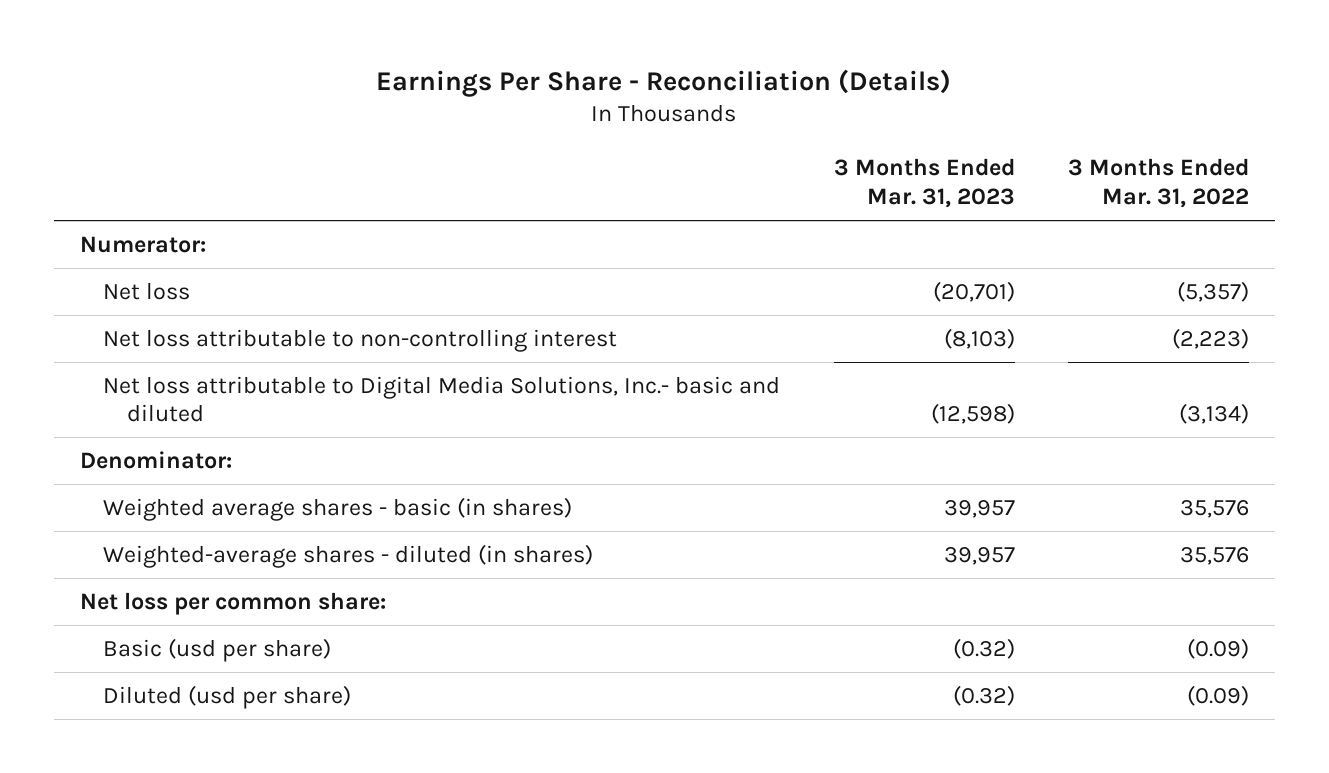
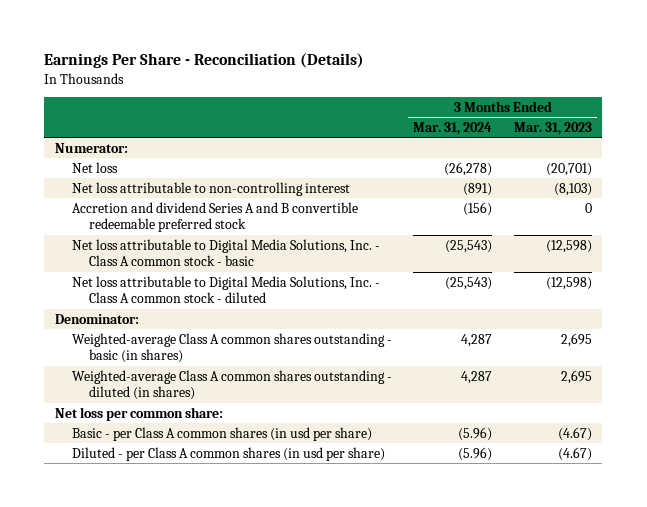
[1067,158,1249,209] 3 Months Ended Mar. 31, 2022 -> none
none -> [413,121,493,135] Mar. 31, 2024
none -> [71,201,358,233] Accretion and dividend Series A and B convertible redeemable preferred stock
[103,375,781,423] Net loss attributable to Digital Media Solutions, Inc.- basic and diluted -> [71,238,380,267] Net loss attributable to Digital Media Solutions, Inc. - Class A common stock - basic
none -> [71,275,380,304] Net loss attributable to Digital Media Solutions, Inc. - Class A common stock - diluted
[103,496,573,521] Weighted average shares - basic (in shares) -> [71,332,392,364] Weighted-average Class A common shares outstanding - basic (in shares)
[943,499,1015,518] 39,957 -> [560,332,592,347] 2,695
[103,543,594,568] Weighted-average shares - diluted (in shares) -> [71,369,392,401] Weighted-average Class A common shares outstanding - diluted (in shares)
[943,546,1015,565] 39,957 -> [560,369,592,384] 2,695
[103,637,332,662] Basic (usd per share) -> [71,426,372,441] Basic - per Class A common shares (in usd per share)
[952,637,1015,659] (0.32) -> [557,426,592,441] (4.67)
[103,684,352,709] Diluted (usd per share) -> [71,446,385,461] Diluted - per Class A common shares (in usd per share)
[952,684,1015,706] (0.32) -> [557,446,592,461] (4.67)

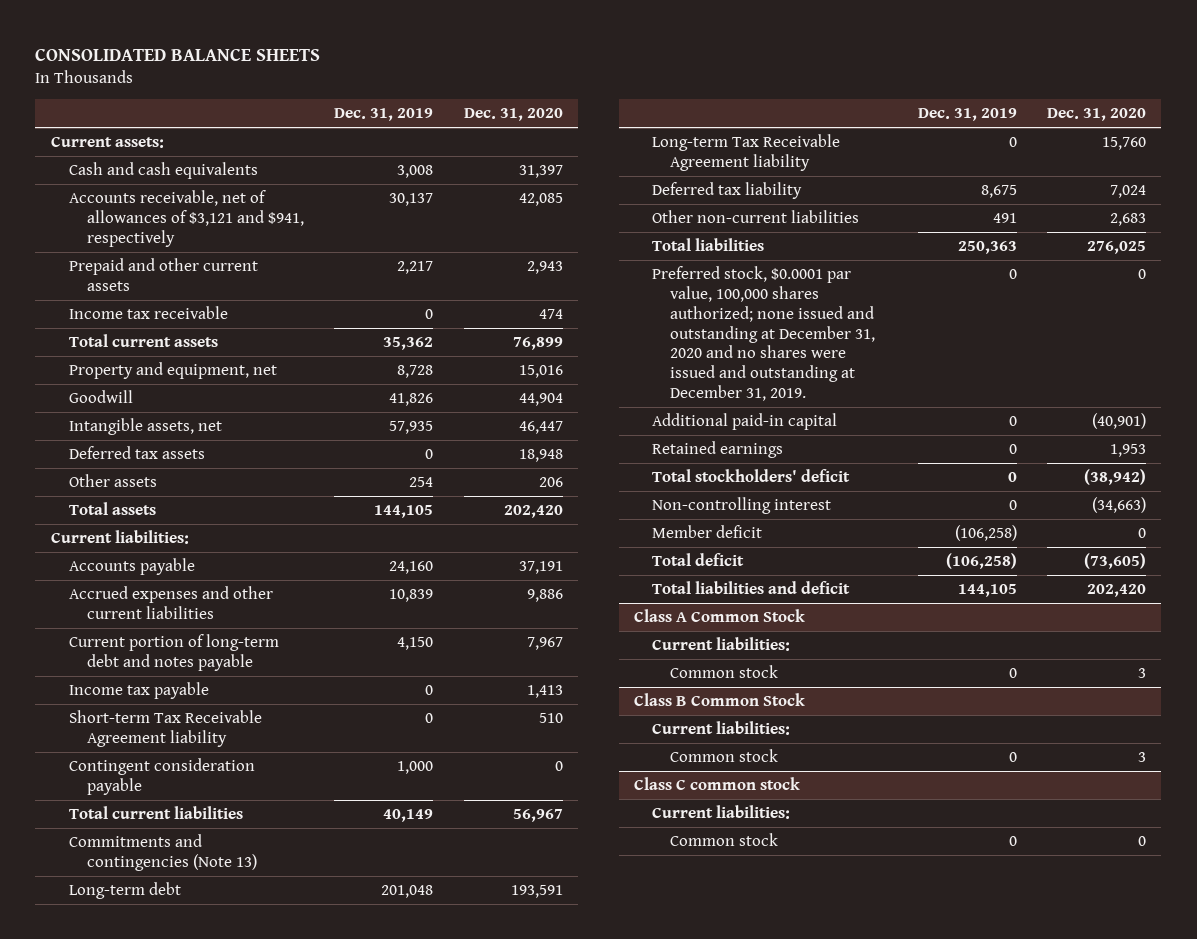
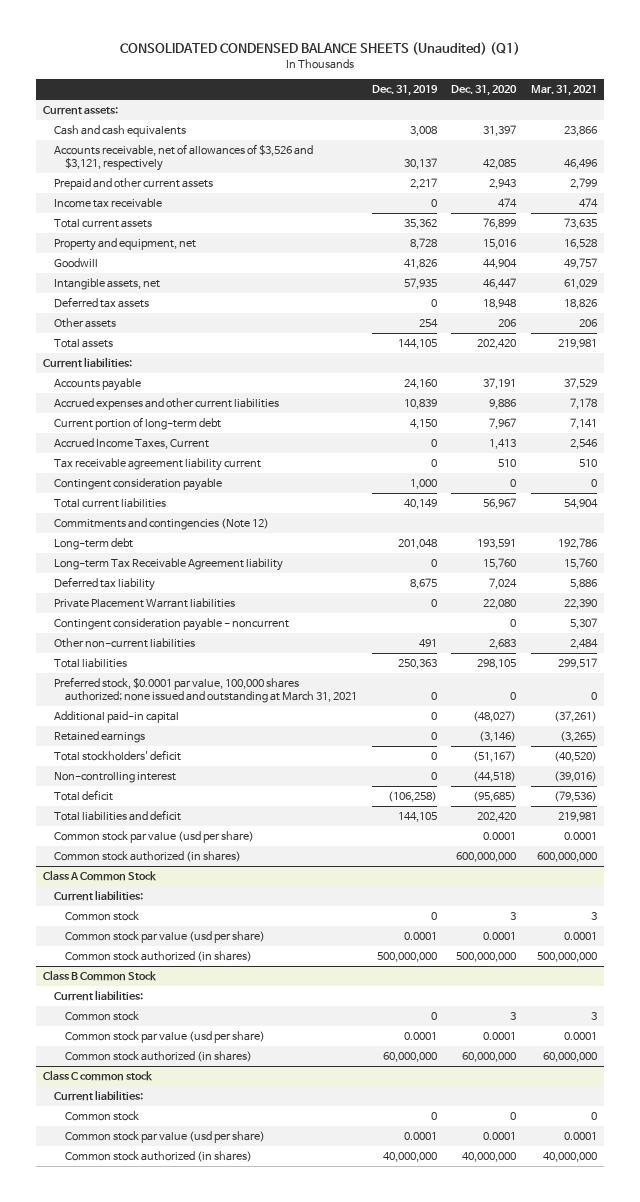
[35,47,321,61] CONSOLIDATED BALANCE SHEETS -> [119,41,520,55] CONSOLIDATED CONDENSED BALANCE SHEETS (Unaudited) (Q1)
none -> [530,85,597,97] Mar. 31, 2021
[68,190,304,247] Accounts receivable, net of allowances of $3,121 and $941, respectively -> [54,144,314,172] Accounts receivable, net of allowances of $3,526 and $3,121, respectively
[68,634,279,672] Current portion of long-term debt and notes payable -> [54,417,222,431] Current portion of long-term debt
[68,682,209,700] Income tax payable -> [54,438,210,450] Accrued Income Taxes, Current
[68,710,262,748] Short-term Tax Receivable Agreement liability -> [54,458,262,472] Tax receivable agreement liability current
[68,834,257,872] Commitments and contingencies (Note 13) -> [54,518,270,531] Commitments and contingencies (Note 12)
none -> [54,598,236,609] Private Placement Warrant liabilities
none -> [54,618,290,632] Contingent consideration payable - noncurrent
[652,525,763,539] Member deficit -> none
[1087,241,1147,255] 276,025 -> [477,659,517,670] 298,105
[652,266,876,402] Preferred stock, $0.0001 par value, 100,000 shares authorized; none issued and outstanding at December 31, 2020 and no shares were issued and outstanding at December 31, 2019. -> [54,677,358,704] Preferred stock, $0.0001 par value, 100,000 shares authorized; none issued and outstanding at March 31, 2021
[1092,413,1147,430] (40,901) -> [473,711,517,723] (48,027)
[1110,444,1147,458] 1,953 -> [479,731,517,743] (3,146)
[1084,469,1147,486] (38,942) -> [473,751,517,763] (51,167)
[1092,497,1147,514] (34,663) -> [473,771,517,783] (44,518)
[1084,553,1147,570] (73,605) -> [473,791,517,803] (95,685)
none -> [54,831,255,844] Common stock par value (usd per share)
none -> [54,851,242,863] Common stock authorized (in shares)
none -> [65,931,266,944] Common stock par value (usd per share)
none -> [65,951,253,963] Common stock authorized (in shares)
none -> [65,1031,266,1044] Common stock par value (usd per share)
none -> [65,1051,253,1063] Common stock authorized (in shares)
none -> [65,1131,266,1144] Common stock par value (usd per share)
none -> [65,1151,253,1163] Common stock authorized (in shares)

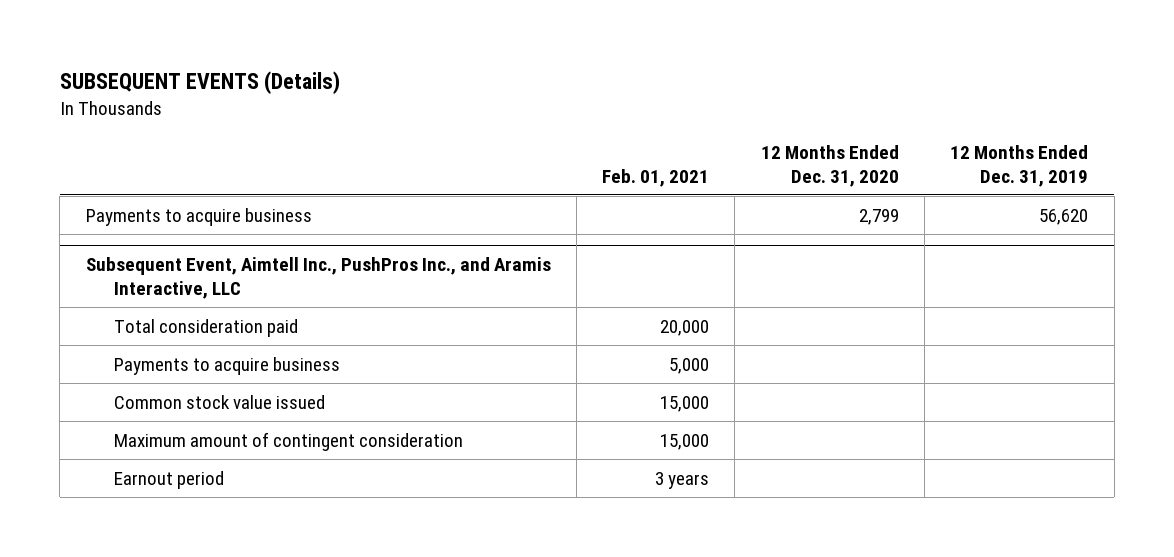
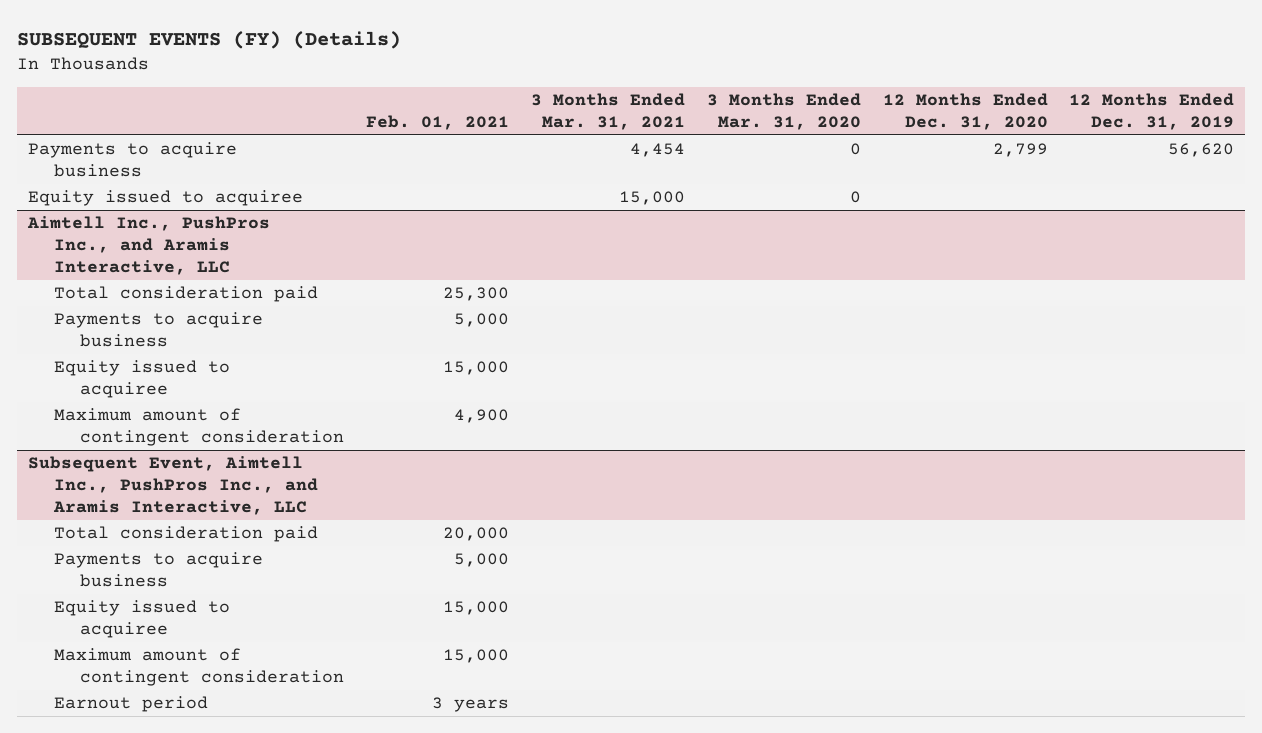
[59,71,340,95] SUBSEQUENT EVENTS (Details) -> [16,30,401,49] SUBSEQUENT EVENTS (FY) (Details)
none -> [530,93,685,130] 3 Months Ended Mar. 31, 2021
none -> [706,93,861,130] 3 Months Ended Mar. 31, 2020
none -> [27,190,303,207] Equity issued to acquiree
none -> [26,216,270,275] Aimtell Inc., PushPros Inc., and Aramis Interactive, LLC
none -> [53,286,318,303] Total consideration paid
none -> [53,312,263,347] Payments to acquire business
none -> [53,360,230,398] Equity issued to acquiree
none -> [53,408,345,446] Maximum amount of contingent consideration
[113,394,325,409] Common stock value issued -> [53,600,230,638] Equity issued to acquiree

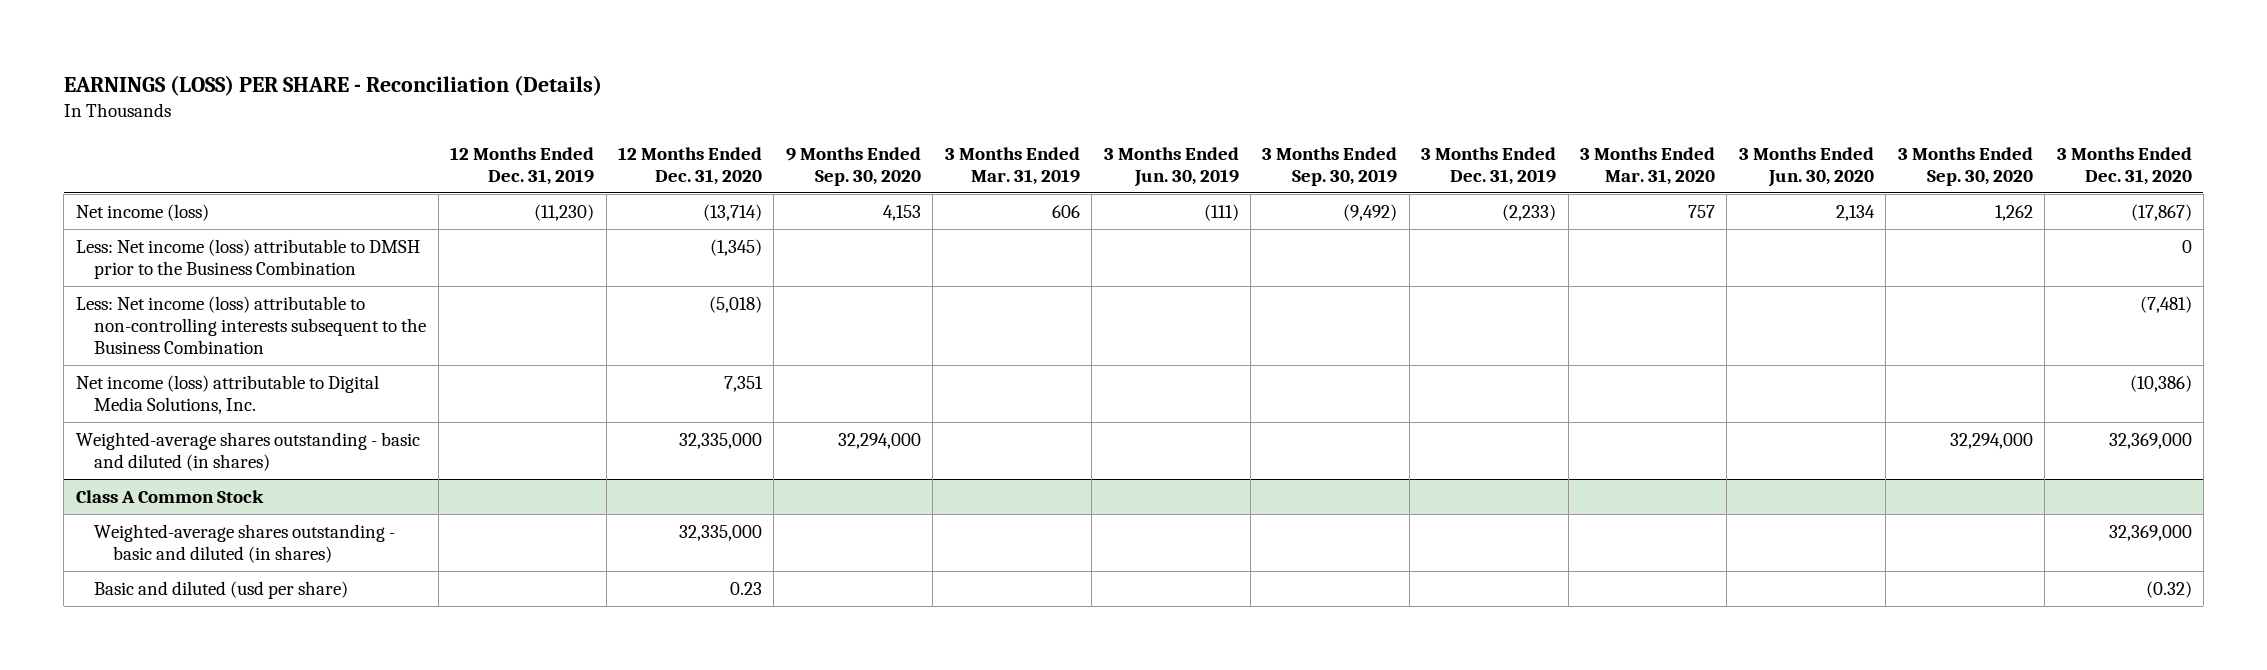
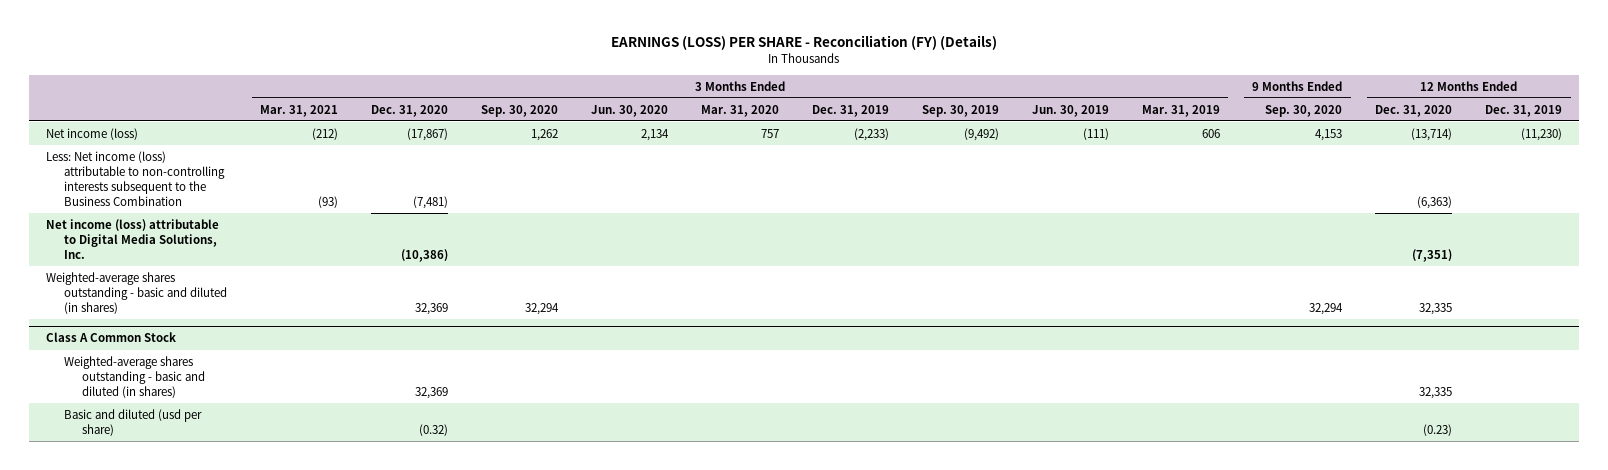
[63,75,602,97] EARNINGS (LOSS) PER SHARE - Reconciliation (Details) -> [611,35,998,51] EARNINGS (LOSS) PER SHARE - Reconciliation (FY) (Details)
none -> [260,104,339,117] Mar. 31, 2021
[75,238,420,279] Less: Net income (loss) attributable to DMSH prior to the Business Combination -> none
[709,295,763,313] (5,018) -> [1417,195,1453,209] (6,363)
[724,375,764,392] 7,351 -> [1412,248,1453,262] (7,351)
[679,432,763,449] 32,335,000 -> [1419,302,1453,315] 32,335
[837,432,921,449] 32,294,000 -> [1309,302,1344,315] 32,294
[1949,432,2033,449] 32,294,000 -> [524,302,559,315] 32,294
[2108,432,2192,449] 32,369,000 -> [414,302,448,315] 32,369
[679,524,763,541] 32,335,000 -> [1419,386,1453,399] 32,335
[2108,524,2192,541] 32,369,000 -> [414,386,448,399] 32,369
[730,581,763,595] 0.23 -> [1423,423,1453,436] (0.23)

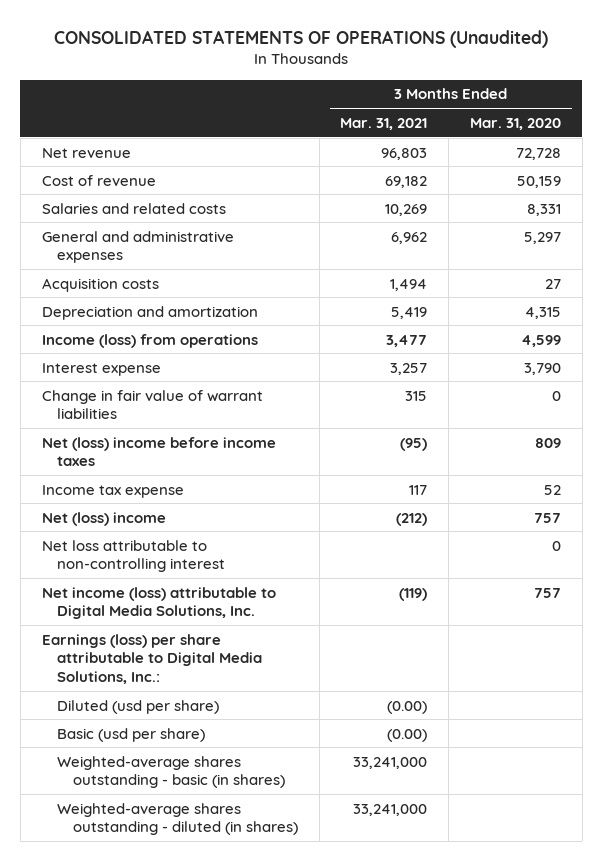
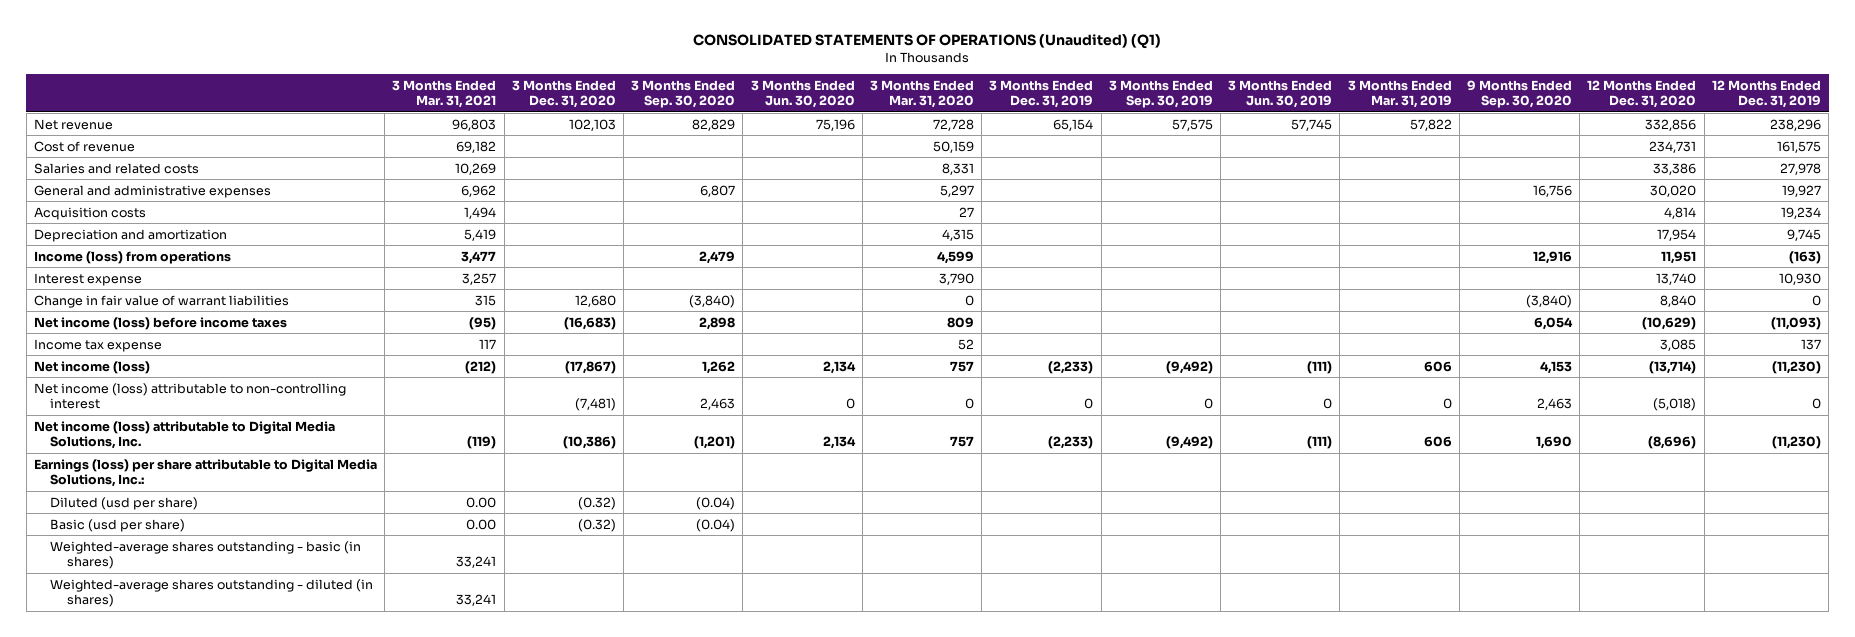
[54,29,549,48] CONSOLIDATED STATEMENTS OF OPERATIONS (Unaudited) -> [693,34,1162,50] CONSOLIDATED STATEMENTS OF OPERATIONS (Unaudited) (Q1)
none -> [511,79,616,109] 3 Months Ended Dec. 31, 2020
none -> [631,79,736,109] 3 Months Ended Sep. 30, 2020
none -> [750,79,855,109] 3 Months Ended Jun. 30, 2020
none -> [989,79,1094,109] 3 Months Ended Dec. 31, 2019
none -> [1108,79,1213,109] 3 Months Ended Sep. 30, 2019
none -> [1228,79,1333,109] 3 Months Ended Jun. 30, 2019
none -> [1347,79,1452,109] 3 Months Ended Mar. 31, 2019
none -> [1467,79,1573,109] 9 Months Ended Sep. 30, 2020
none -> [1587,79,1697,109] 12 Months Ended Dec. 31, 2020
none -> [1711,79,1821,109] 12 Months Ended Dec. 31, 2019
[41,436,276,467] Net (loss) income before income taxes -> [33,316,287,330] Net income (loss) before income taxes
[41,511,166,526] Net (loss) income -> [33,360,150,374] Net income (loss)
[41,539,226,573] Net loss attributable to non-controlling interest -> [33,382,346,410] Net income (loss) attributable to non-controlling interest
[387,700,428,714] (0.00) -> [466,496,497,508] 0.00
[387,728,428,742] (0.00) -> [466,518,497,530] 0.00
[353,756,428,769] 33,241,000 -> [456,556,497,569] 33,241
[353,803,428,816] 33,241,000 -> [456,594,497,607] 33,241

